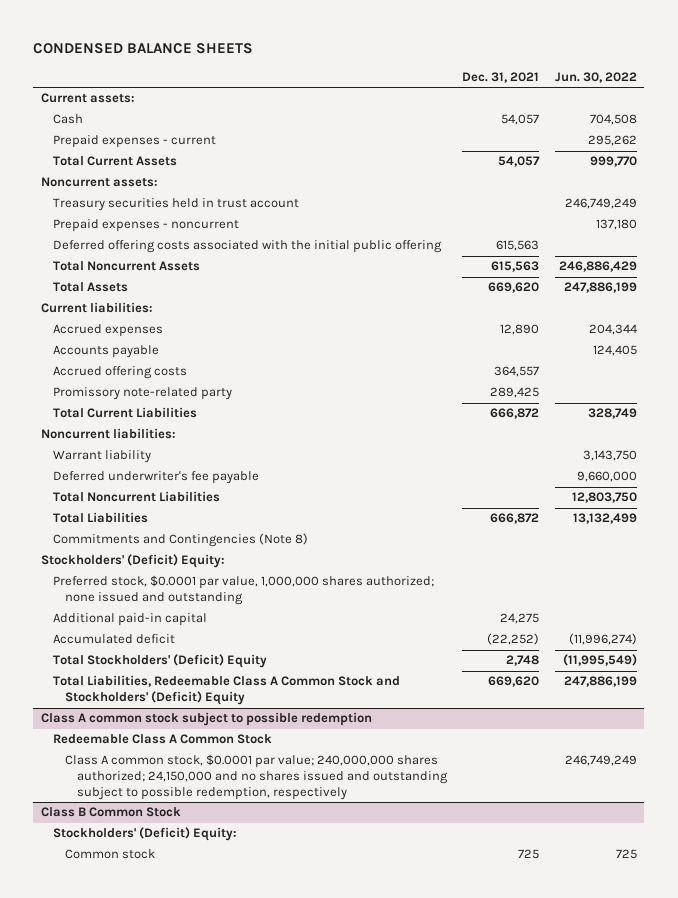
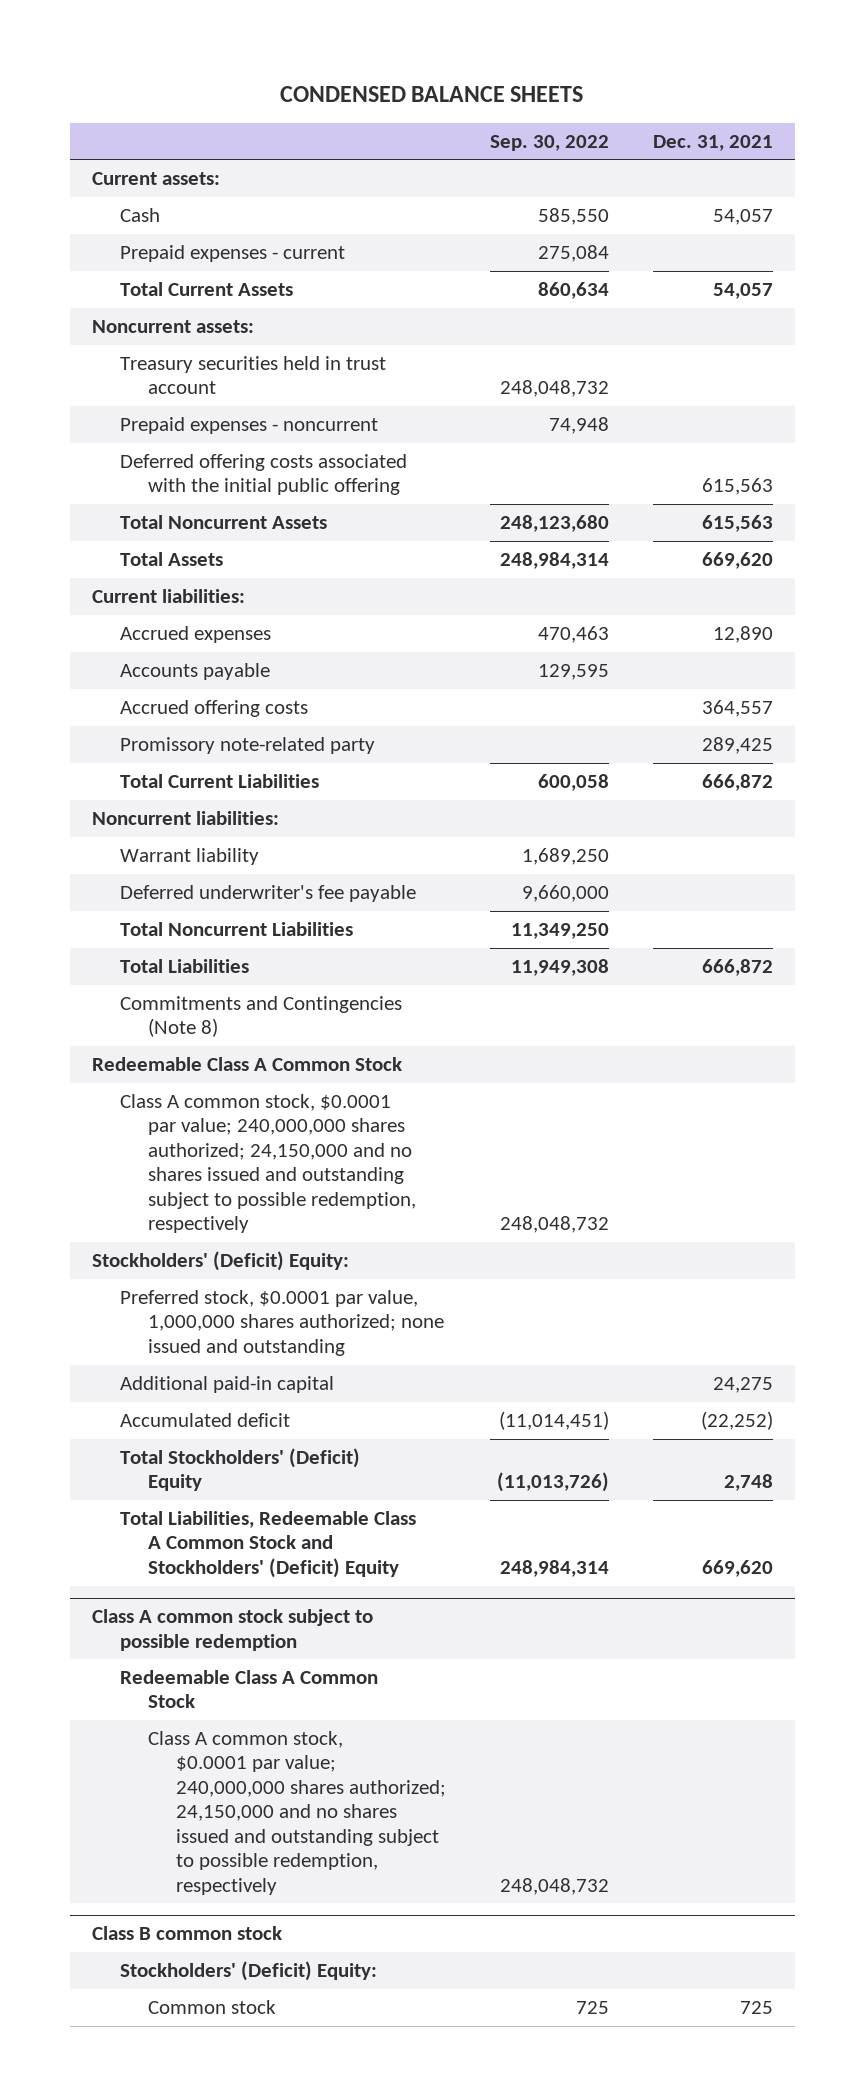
[554,71,637,83] Jun. 30, 2022 -> none
none -> [489,134,609,151] Sep. 30, 2022
none -> [92,1057,403,1072] Redeemable Class A Common Stock
none -> [120,1094,417,1234] Class A common stock, $0.0001 par value; 240,000,000 shares authorized; 24,150,000 and no shares issued and outstanding subject to possible redemption, respectively
[41,807,182,818] Class B Common Stock -> [92,1926,283,1941] Class B common stock

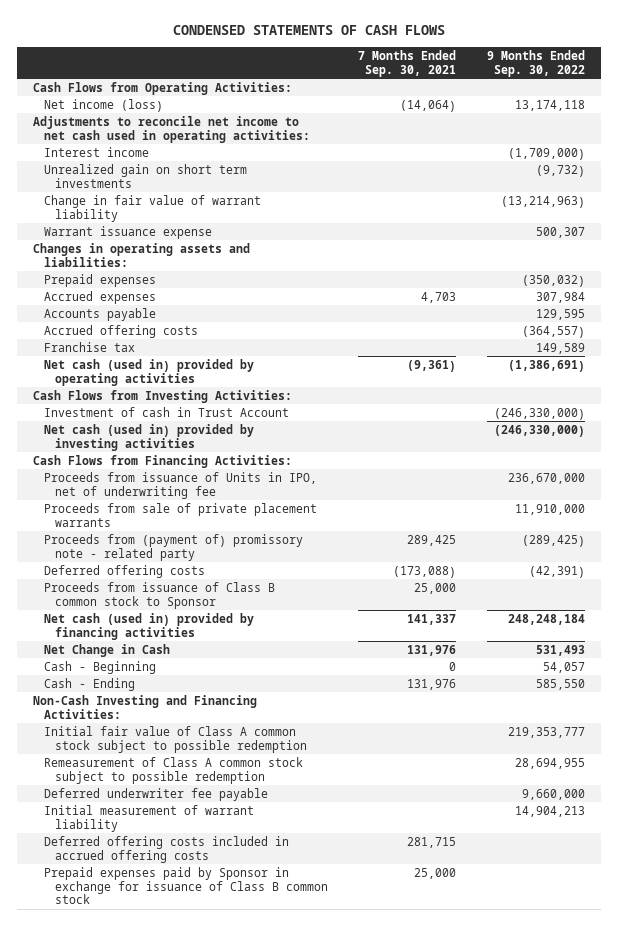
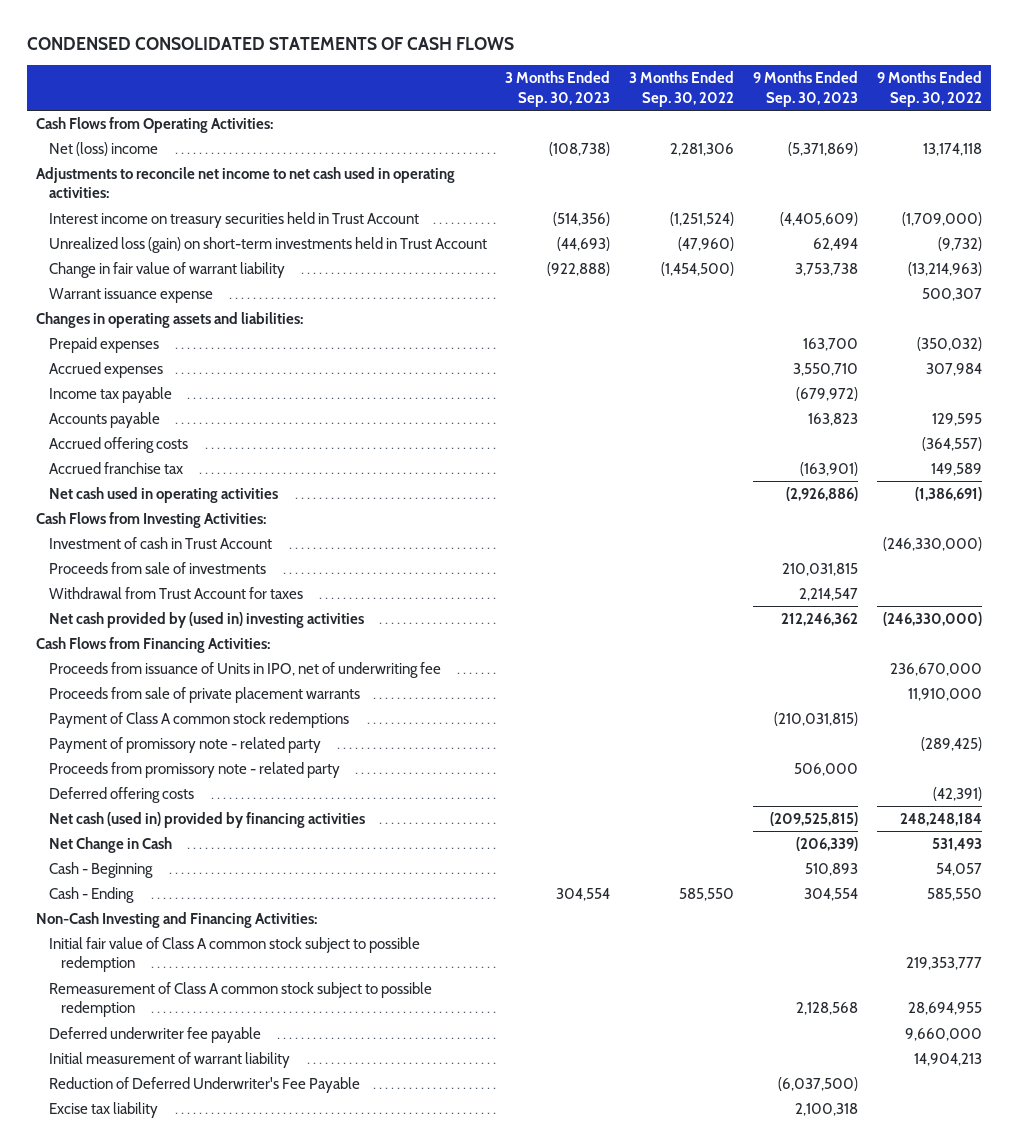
[172,25,445,36] CONDENSED STATEMENTS OF CASH FLOWS -> [27,37,515,51] CONDENSED CONSOLIDATED STATEMENTS OF CASH FLOWS
[358,49,457,77] 7 Months Ended Sep. 30, 2021 -> none
none -> [505,71,611,107] 3 Months Ended Sep. 30, 2023
none -> [629,71,735,107] 3 Months Ended Sep. 30, 2022
none -> [753,71,859,107] 9 Months Ended Sep. 30, 2023
[43,98,163,112] Net income (loss) -> [48,141,158,156] Net (loss) income
[43,146,149,157] Interest income -> [48,211,419,228] Interest income on treasury securities held in Trust Account
[43,163,247,188] Unrealized gain on short term investments -> [48,236,487,253] Unrealized loss (gain) on short-term investments held in Trust Account
none -> [48,386,172,403] Income tax payable
[43,341,135,352] Franchise tax -> [48,461,183,474] Accrued franchise tax
[43,358,254,386] Net cash (used in) provided by operating activities -> [48,486,278,503] Net cash used in operating activities
none -> [48,561,266,574] Proceeds from sale of investments
none -> [48,586,303,599] Withdrawal from Trust Account for taxes
[43,423,254,451] Net cash (used in) provided by investing activities -> [48,611,364,628] Net cash provided by (used in) investing activities
none -> [48,711,349,728] Payment of Class A common stock redemptions
[43,533,303,561] Proceeds from (payment of) promissory note - related party -> [48,736,321,753] Payment of promissory note - related party
none -> [48,761,340,778] Proceeds from promissory note - related party
[43,581,275,609] Proceeds from issuance of Class B common stock to Sponsor -> none
[43,835,289,863] Deferred offering costs included in accrued offering costs -> none
[43,866,328,905] Prepaid expenses paid by Sponsor in exchange for issuance of Class B common stock -> none
none -> [48,1076,360,1093] Reduction of Deferred Underwriter's Fee Payable
none -> [48,1101,158,1118] Excise tax liability

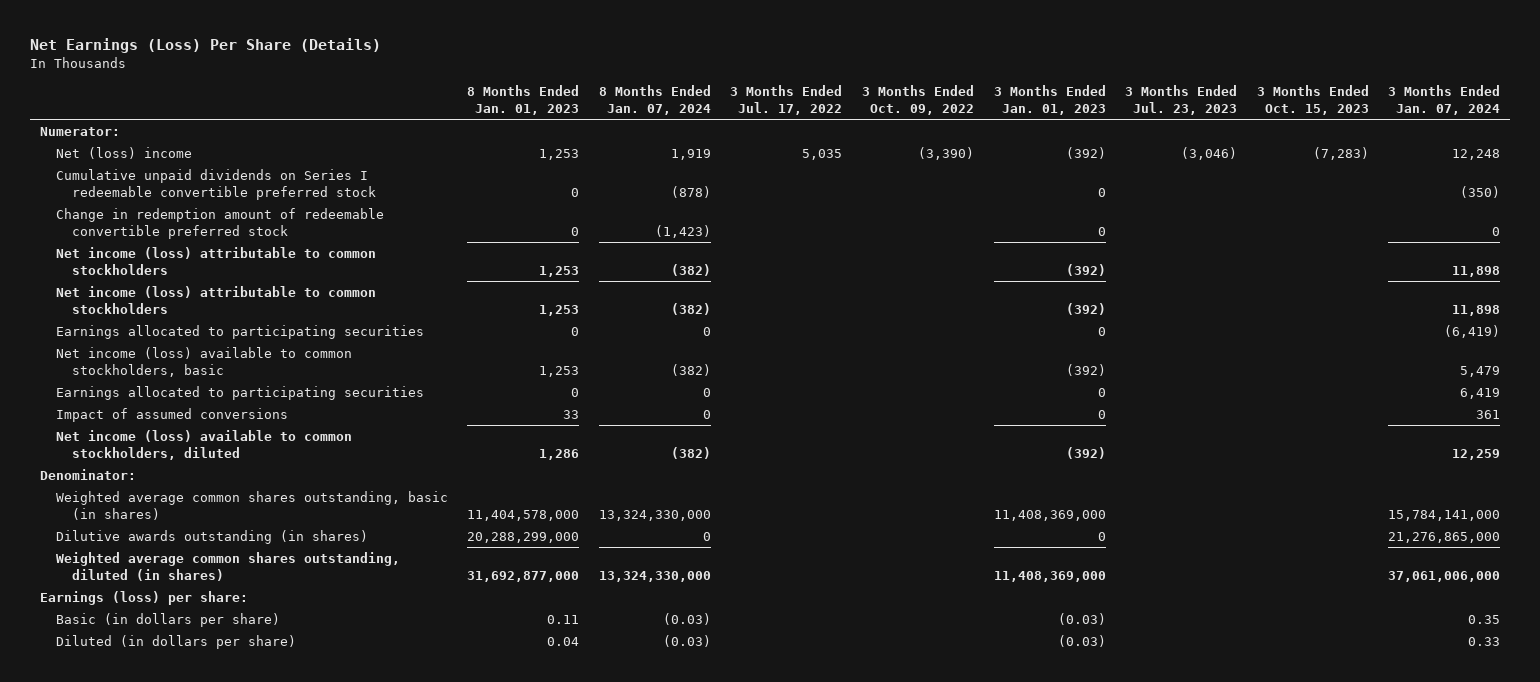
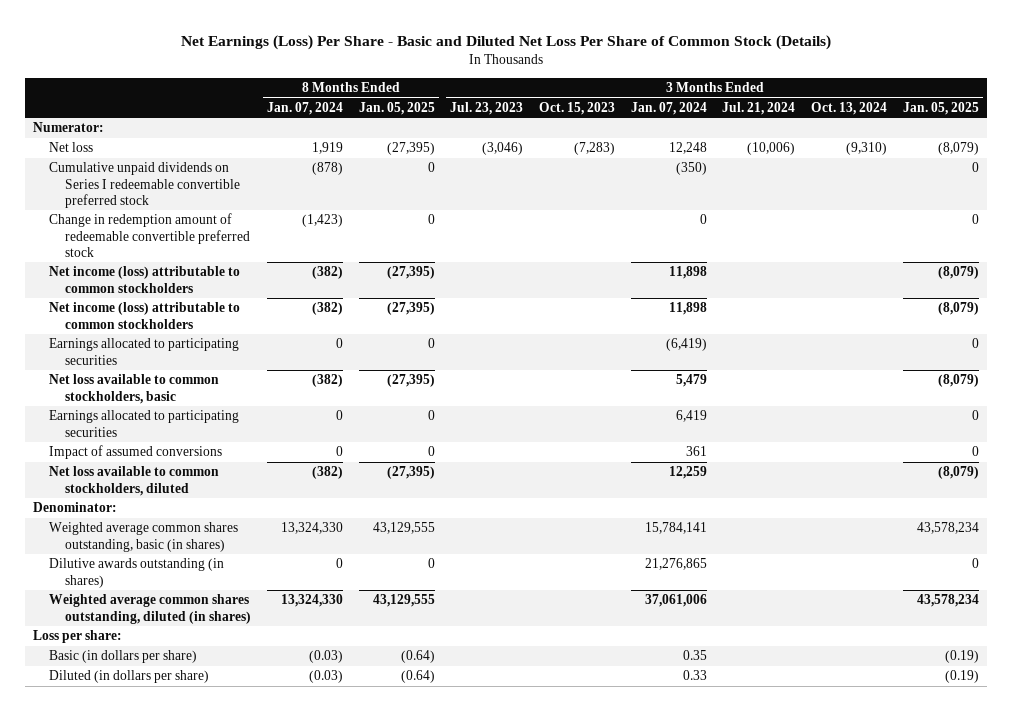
[29,38,381,54] Net Earnings (Loss) Per Share (Details) -> [180,35,831,51] Net Earnings (Loss) Per Share - Basic and Diluted Net Loss Per Share of Common Stock (Details)
[467,85,580,116] 8 Months Ended Jan. 01, 2023 -> none
[730,85,843,116] 3 Months Ended Jul. 17, 2022 -> none
[862,85,975,116] 3 Months Ended Oct. 09, 2022 -> none
[993,85,1106,116] 3 Months Ended Jan. 01, 2023 -> none
none -> [358,102,435,116] Jan. 05, 2025
none -> [722,102,796,116] Jul. 21, 2024
none -> [811,102,888,116] Oct. 13, 2024
none -> [902,102,979,116] Jan. 05, 2025
[55,146,192,159] Net (loss) income -> [48,142,93,153] Net loss
[55,346,352,377] Net income (loss) available to common stockholders, basic -> [48,374,219,404] Net loss available to common stockholders, basic
[55,429,352,460] Net income (loss) available to common stockholders, diluted -> [48,466,219,496] Net loss available to common stockholders, diluted
[598,509,711,521] 13,324,330,000 -> [280,522,343,535] 13,324,330
[1388,509,1501,521] 15,784,141,000 -> [644,522,707,535] 15,784,141
[1388,531,1501,543] 21,276,865,000 -> [644,558,707,571] 21,276,865
[598,570,711,582] 13,324,330,000 -> [280,594,343,608] 13,324,330
[1388,570,1501,582] 37,061,006,000 -> [644,594,707,608] 37,061,006
[39,590,248,605] Earnings (loss) per share: -> [32,630,122,644] Loss per share:

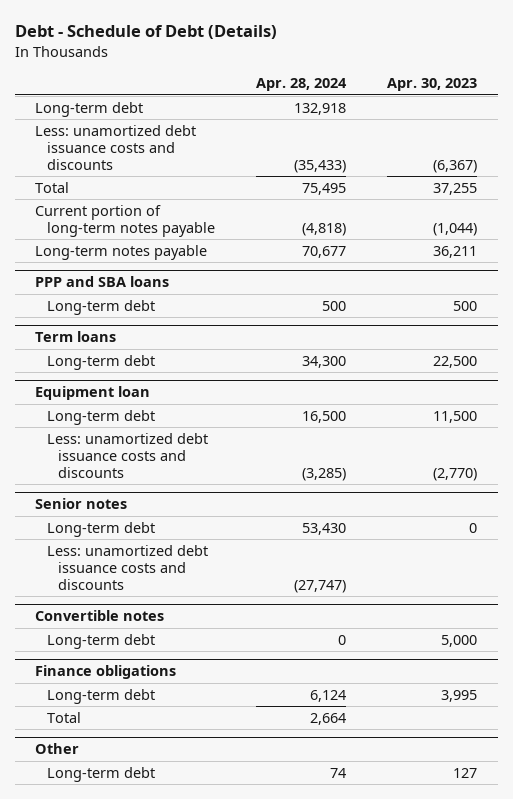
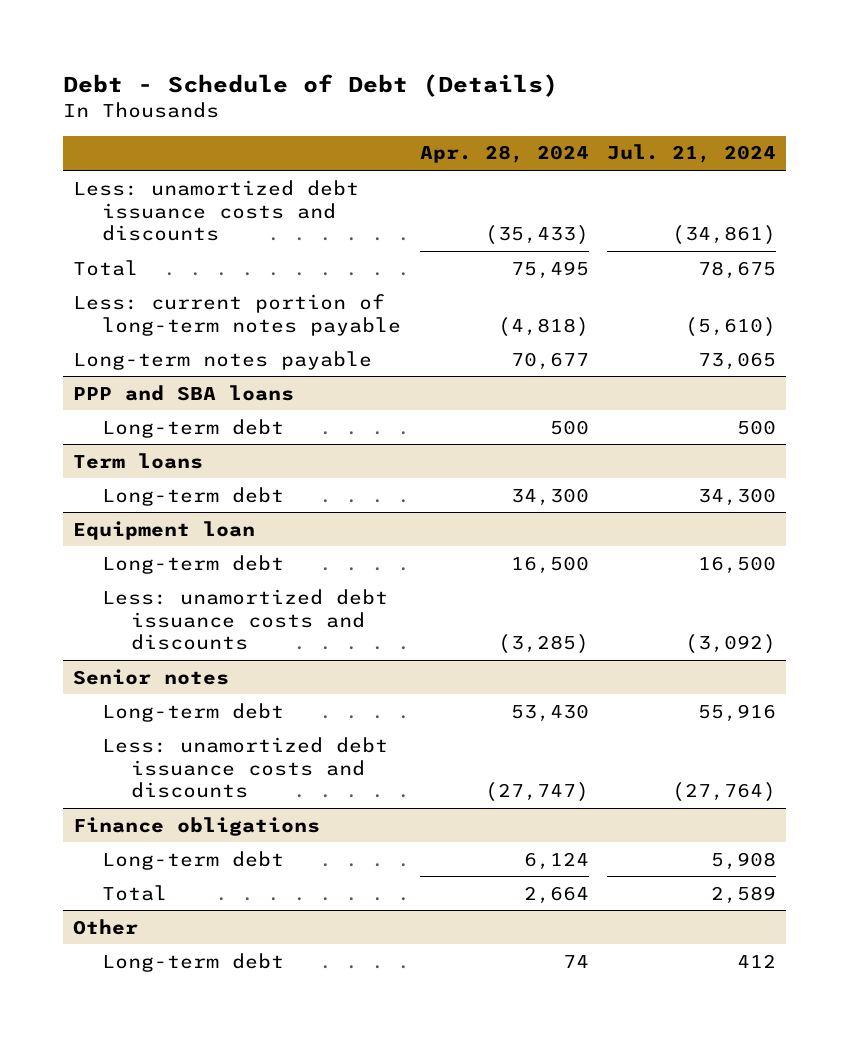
[387,78,478,92] Apr. 30, 2023 -> none
none -> [607,144,777,164] Jul. 21, 2024
[35,101,144,117] Long-term debt -> none
[35,204,215,237] Current portion of long-term notes payable -> [72,293,401,336] Less: current portion of long-term notes payable
[35,610,165,622] Convertible notes -> none
[46,633,155,649] Long-term debt -> none

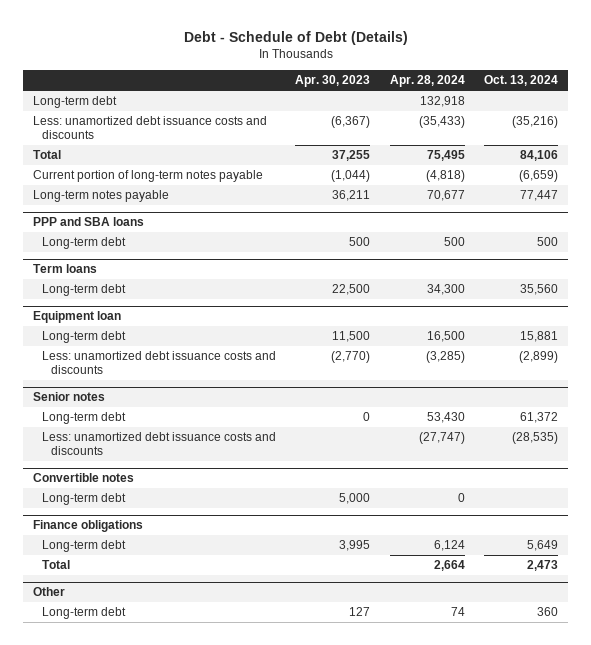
[607,144,777,164] Jul. 21, 2024 -> none
none -> [295,75,371,88] Apr. 30, 2023
none -> [484,75,559,87] Oct. 13, 2024
none -> [32,96,117,109] Long-term debt
[72,293,401,336] Less: current portion of long-term notes payable -> [32,170,263,183] Current portion of long-term notes payable
none -> [32,473,134,483] Convertible notes
none -> [41,493,126,506] Long-term debt

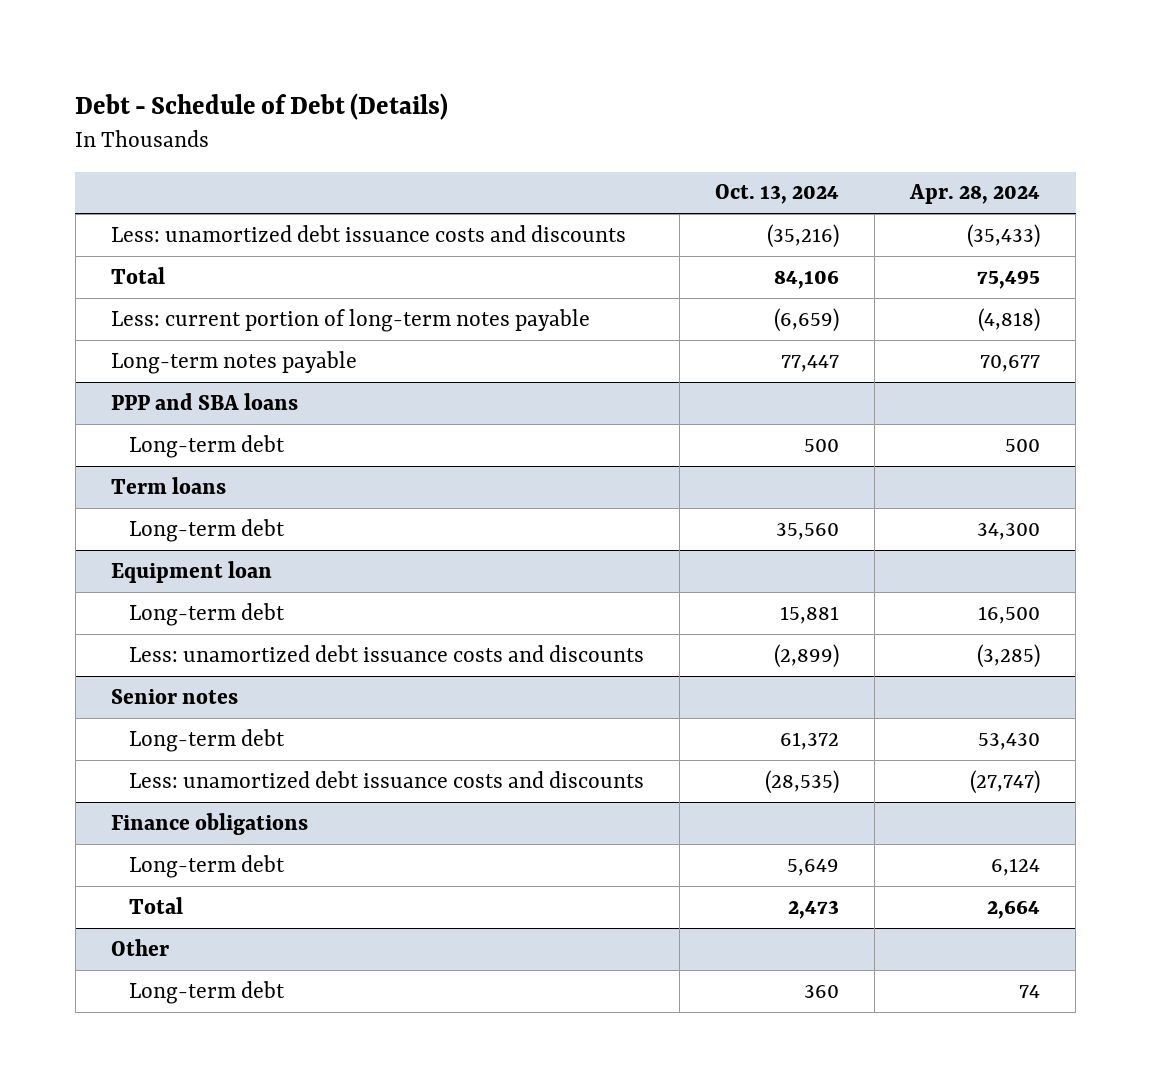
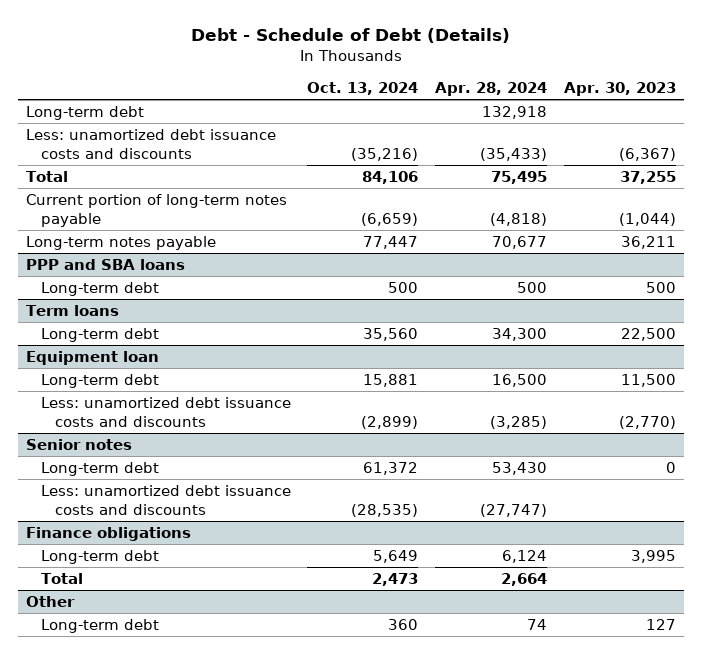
none -> [563,82,676,97] Apr. 30, 2023
none -> [26,106,145,121] Long-term debt
[110,308,590,332] Less: current portion of long-term notes payable -> [26,194,288,228] Current portion of long-term notes payable

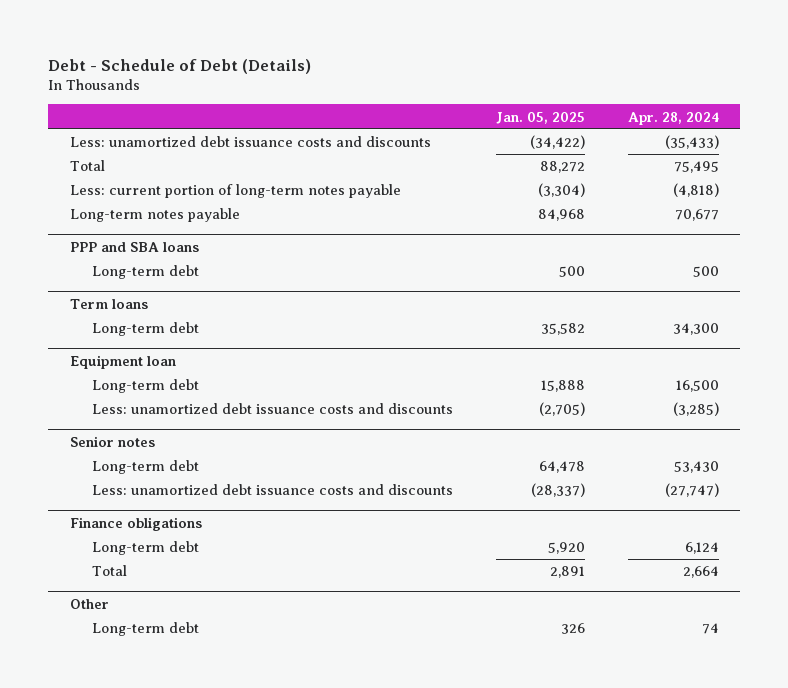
[307,82,419,96] Oct. 13, 2024 -> none
[563,82,676,97] Apr. 30, 2023 -> none
none -> [496,111,586,124] Jan. 05, 2025
[26,106,145,121] Long-term debt -> none
[26,194,288,228] Current portion of long-term notes payable -> [69,184,401,199] Less: current portion of long-term notes payable

